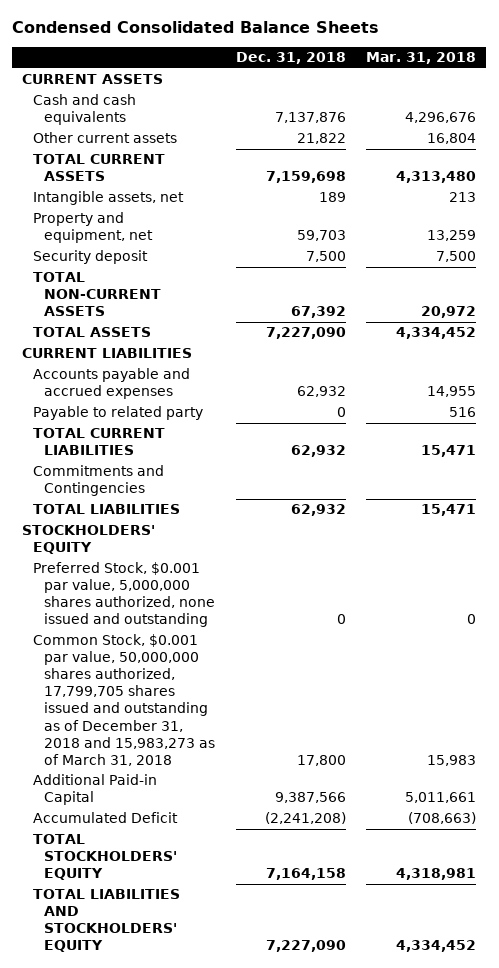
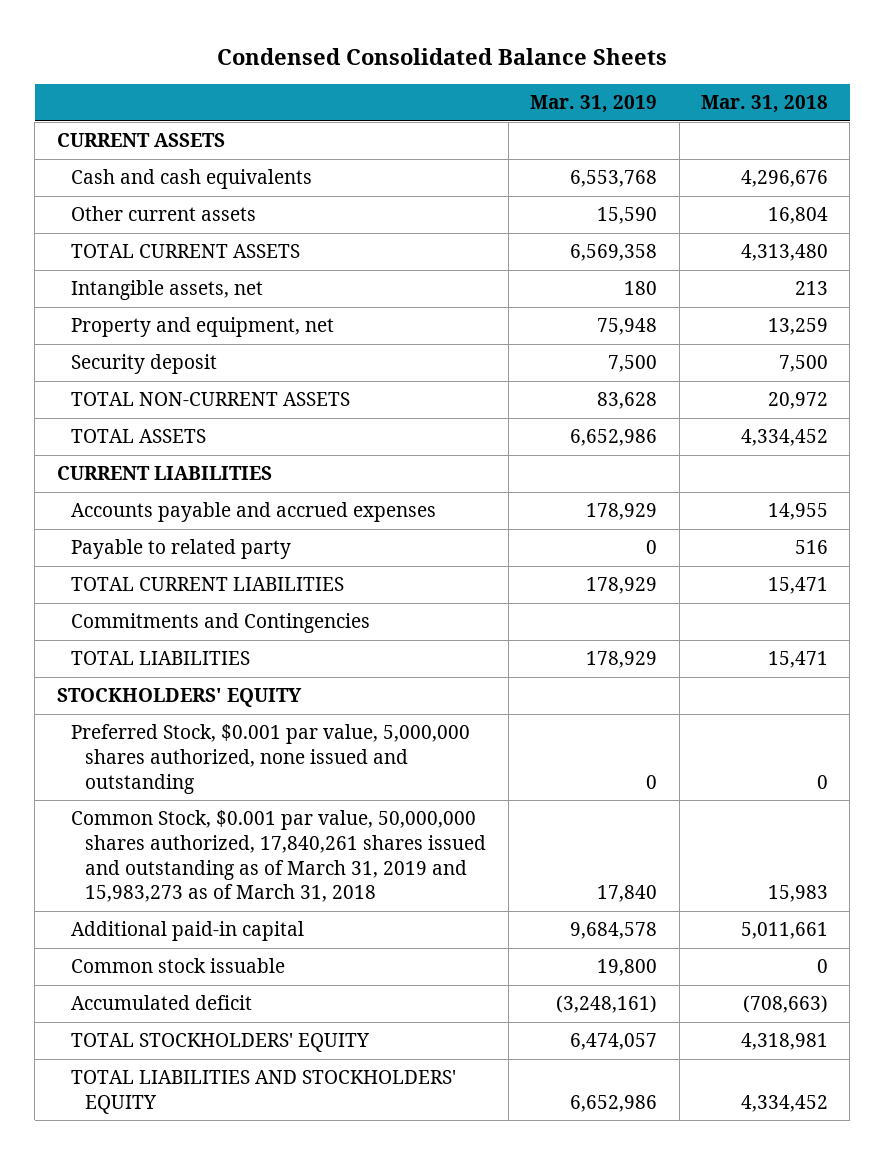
[235,52,346,65] Dec. 31, 2018 -> none
none -> [530,94,658,113] Mar. 31, 2019
[33,634,216,766] Common Stock, $0.001 par value, 50,000,000 shares authorized, 17,799,705 shares issued and outstanding as of December 31, 2018 and 15,983,273 as of March 31, 2018 -> [71,810,487,903] Common Stock, $0.001 par value, 50,000,000 shares authorized, 17,840,261 shares issued and outstanding as of March 31, 2019 and 15,983,273 as of March 31, 2018
[33,774,158,806] Additional Paid-in Capital -> [71,921,305,942] Additional paid-in capital
none -> [71,958,286,974] Common stock issuable
[33,812,179,824] Accumulated Deficit -> [71,995,253,1011] Accumulated deficit

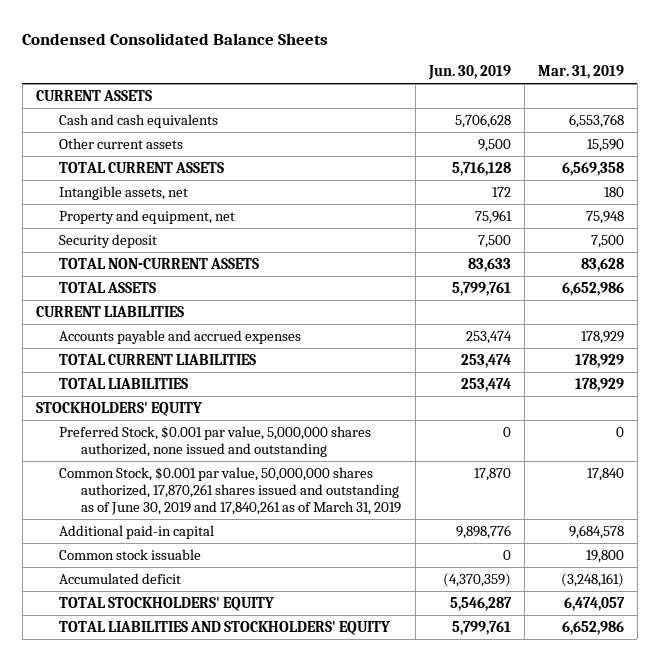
[701,94,829,113] Mar. 31, 2018 -> none
none -> [427,65,511,81] Jun. 30, 2019
[71,539,292,560] Payable to related party -> none
[71,613,371,634] Commitments and Contingencies -> none
[71,810,487,903] Common Stock, $0.001 par value, 50,000,000 shares authorized, 17,840,261 shares issued and outstanding as of March 31, 2019 and 15,983,273 as of March 31, 2018 -> [58,466,402,515] Common Stock, $0.001 par value, 50,000,000 shares authorized, 17,870,261 shares issued and outstanding as of June 30, 2019 and 17,840,261 as of March 31, 2019

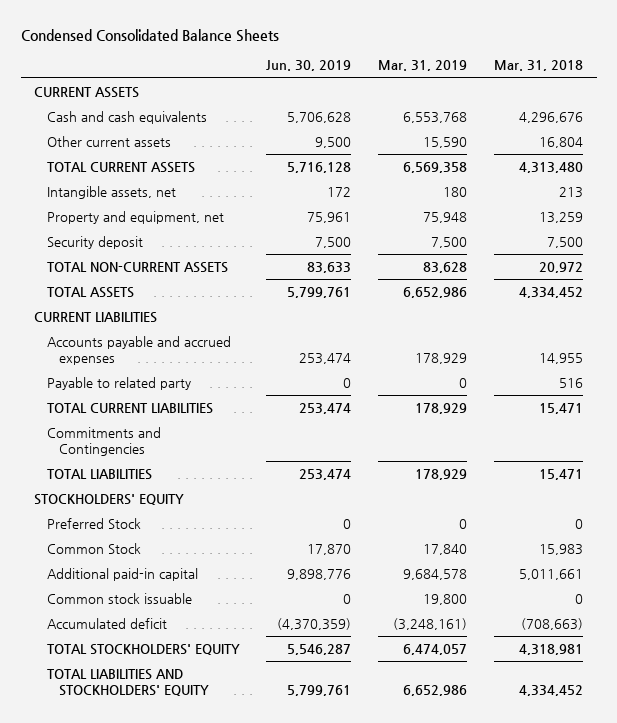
none -> [494,60,584,72] Mar. 31, 2018
none -> [46,377,191,391] Payable to related party
none -> [46,427,161,457] Commitments and Contingencies
[58,425,371,457] Preferred Stock, $0.001 par value, 5,000,000 shares authorized, none issued and outstanding -> [46,518,141,530] Preferred Stock
[58,466,402,515] Common Stock, $0.001 par value, 50,000,000 shares authorized, 17,870,261 shares issued and outstanding as of June 30, 2019 and 17,840,261 as of March 31, 2019 -> [46,543,141,555] Common Stock

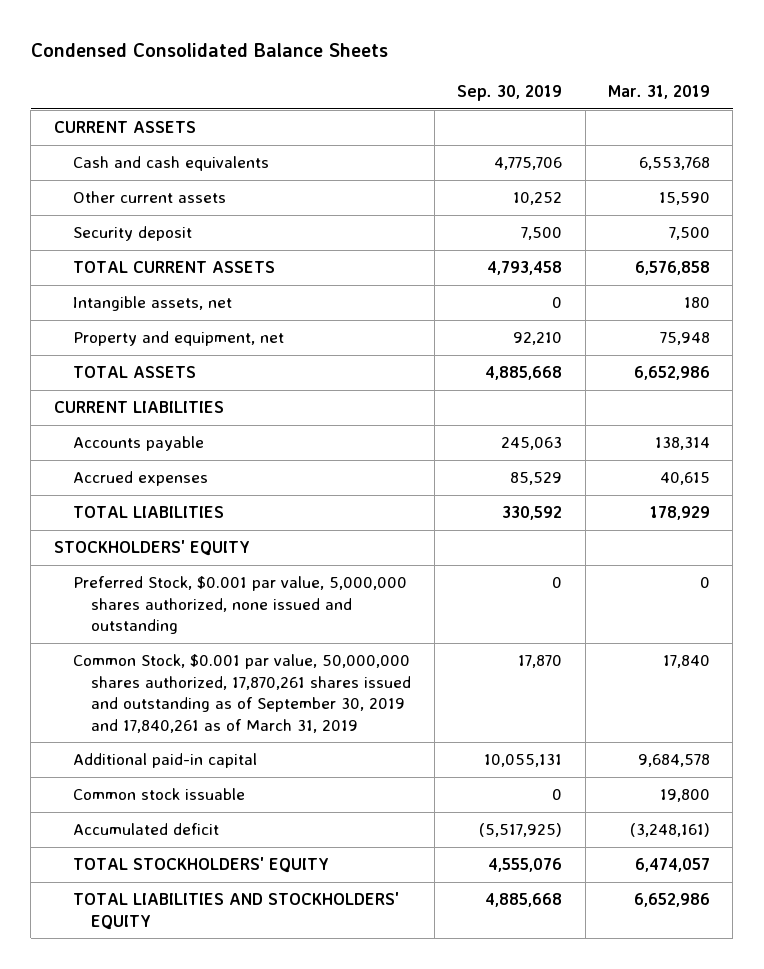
[266,60,352,72] Jun. 30, 2019 -> none
[494,60,584,72] Mar. 31, 2018 -> none
none -> [457,85,563,102] Sep. 30, 2019
[46,236,143,250] Security deposit -> [72,226,192,242] Security deposit
[403,162,468,174] 6,569,358 -> [634,261,710,276] 6,576,858
[46,262,228,274] TOTAL NON-CURRENT ASSETS -> none
[46,336,231,366] Accounts payable and accrued expenses -> none
[46,377,191,391] Payable to related party -> none
[46,403,213,415] TOTAL CURRENT LIABILITIES -> none
[46,427,161,457] Commitments and Contingencies -> none
none -> [72,436,204,452] Accounts payable
none -> [72,471,208,487] Accrued expenses
[46,518,141,530] Preferred Stock -> [72,576,407,635] Preferred Stock, $0.001 par value, 5,000,000 shares authorized, none issued and outstanding
[46,543,141,555] Common Stock -> [72,654,412,733] Common Stock, $0.001 par value, 50,000,000 shares authorized, 17,870,261 shares issued and outstanding as of September 30, 2019 and 17,840,261 as of March 31, 2019

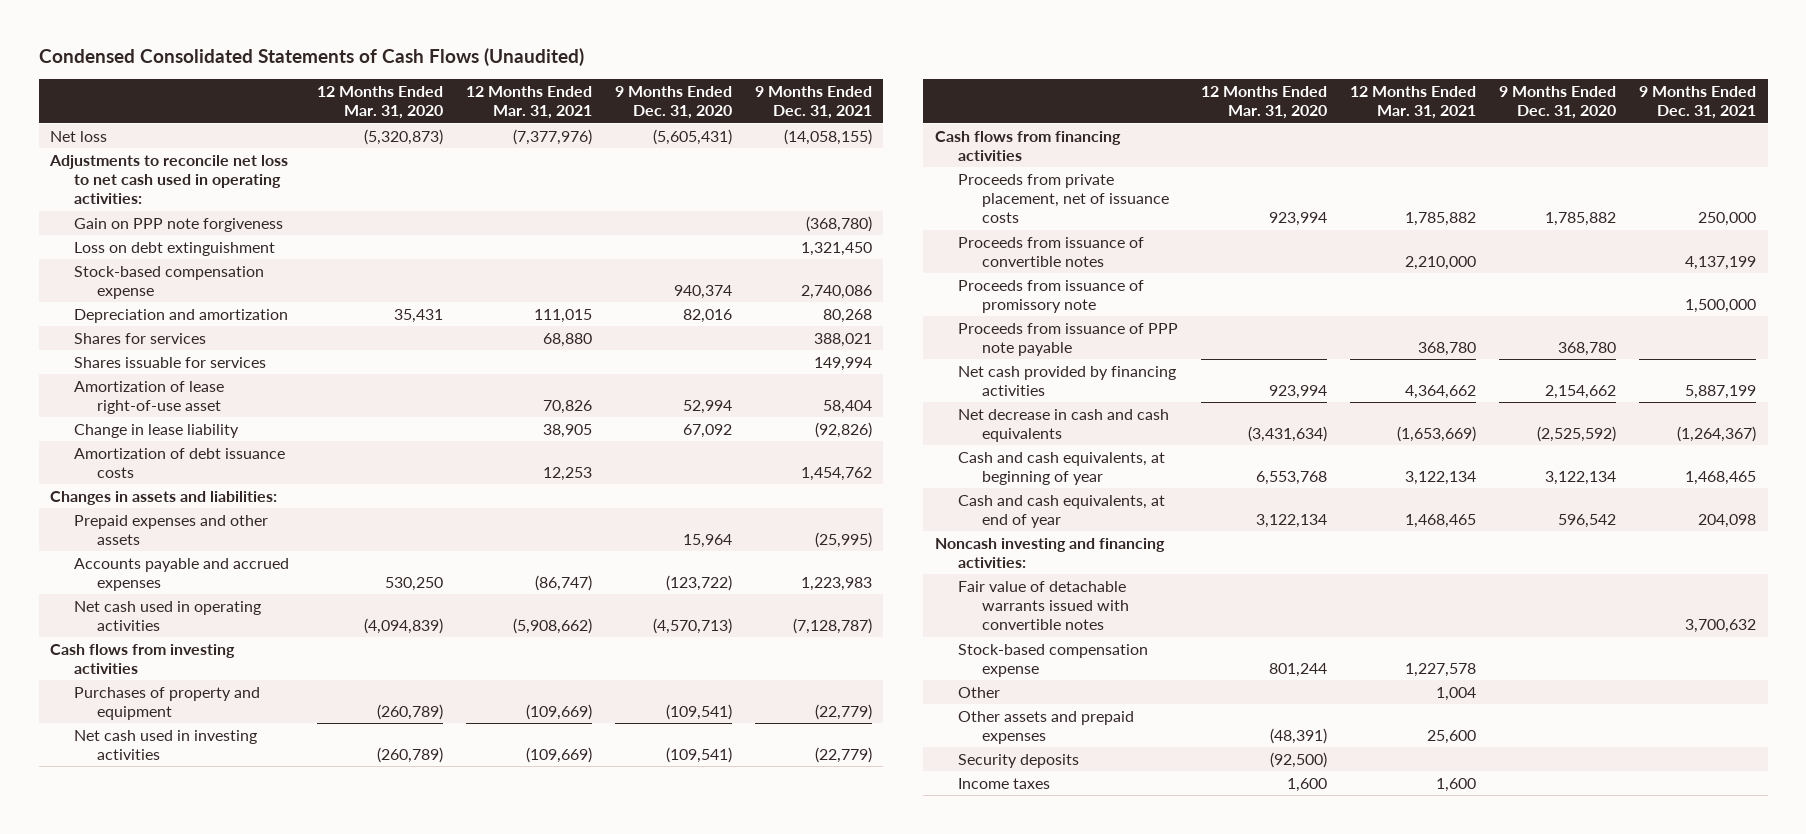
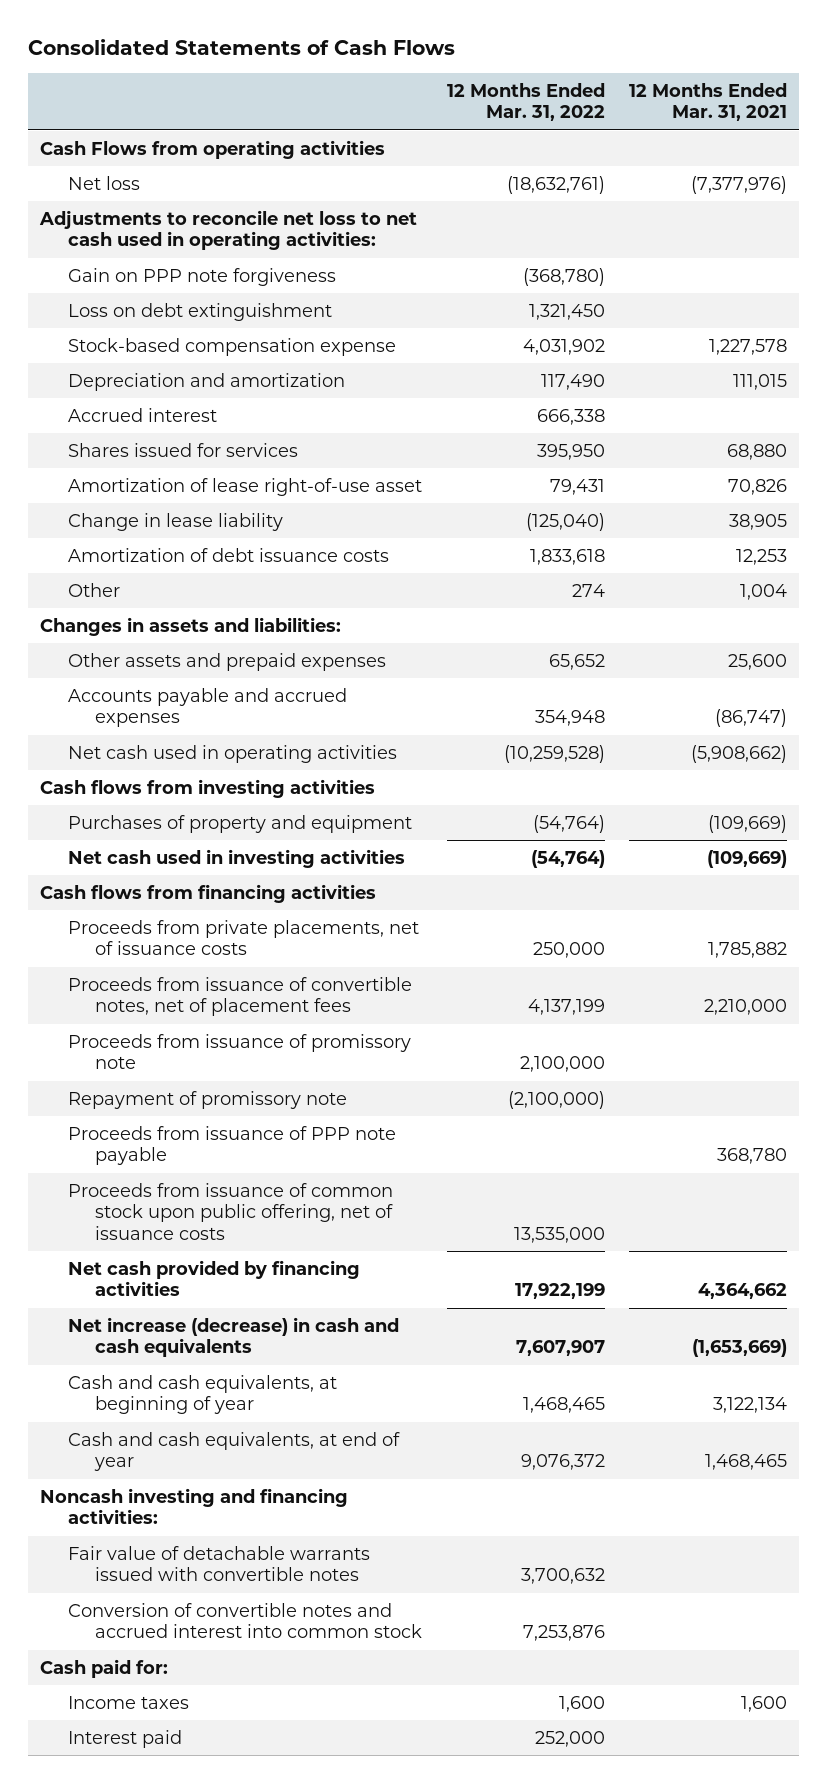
[38,48,584,67] Condensed Consolidated Statements of Cash Flows (Unaudited) -> [27,39,455,56] Consolidated Statements of Cash Flows
[316,86,443,120] 12 Months Ended Mar. 31, 2020 -> none
[614,86,732,120] 9 Months Ended Dec. 31, 2020 -> none
[754,86,872,120] 9 Months Ended Dec. 31, 2021 -> none
none -> [446,82,605,122] 12 Months Ended Mar. 31, 2022
none -> [39,139,385,159] Cash Flows from operating activities
[73,265,264,300] Stock-based compensation expense -> none
[958,643,1149,678] Stock-based compensation expense -> [67,337,396,356] Stock-based compensation expense
[73,356,266,368] Shares issuable for services -> none
none -> [67,407,217,422] Accrued interest
[73,332,206,344] Shares for services -> [67,442,298,457] Shares issued for services
[958,686,1001,698] Other -> [67,582,120,597] Other
[73,514,268,546] Prepaid expenses and other assets -> none
[958,710,1135,745] Other assets and prepaid expenses -> [67,652,386,671] Other assets and prepaid expenses
[958,173,1169,224] Proceeds from private placement, net of issuance costs -> [67,919,419,956] Proceeds from private placements, net of issuance costs
[958,236,1145,268] Proceeds from issuance of convertible notes -> [67,976,412,1017] Proceeds from issuance of convertible notes, net of placement fees
none -> [67,1090,347,1109] Repayment of promissory note
none -> [67,1182,394,1241] Proceeds from issuance of common stock upon public offering, net of issuance costs
[958,408,1170,443] Net decrease in cash and cash equivalents -> [67,1316,399,1358] Net increase (decrease) in cash and cash equivalents
[958,753,1080,768] Security deposits -> none
none -> [67,1602,423,1639] Conversion of convertible notes and accrued interest into common stock
none -> [39,1658,168,1678] Cash paid for:
none -> [67,1729,182,1748] Interest paid

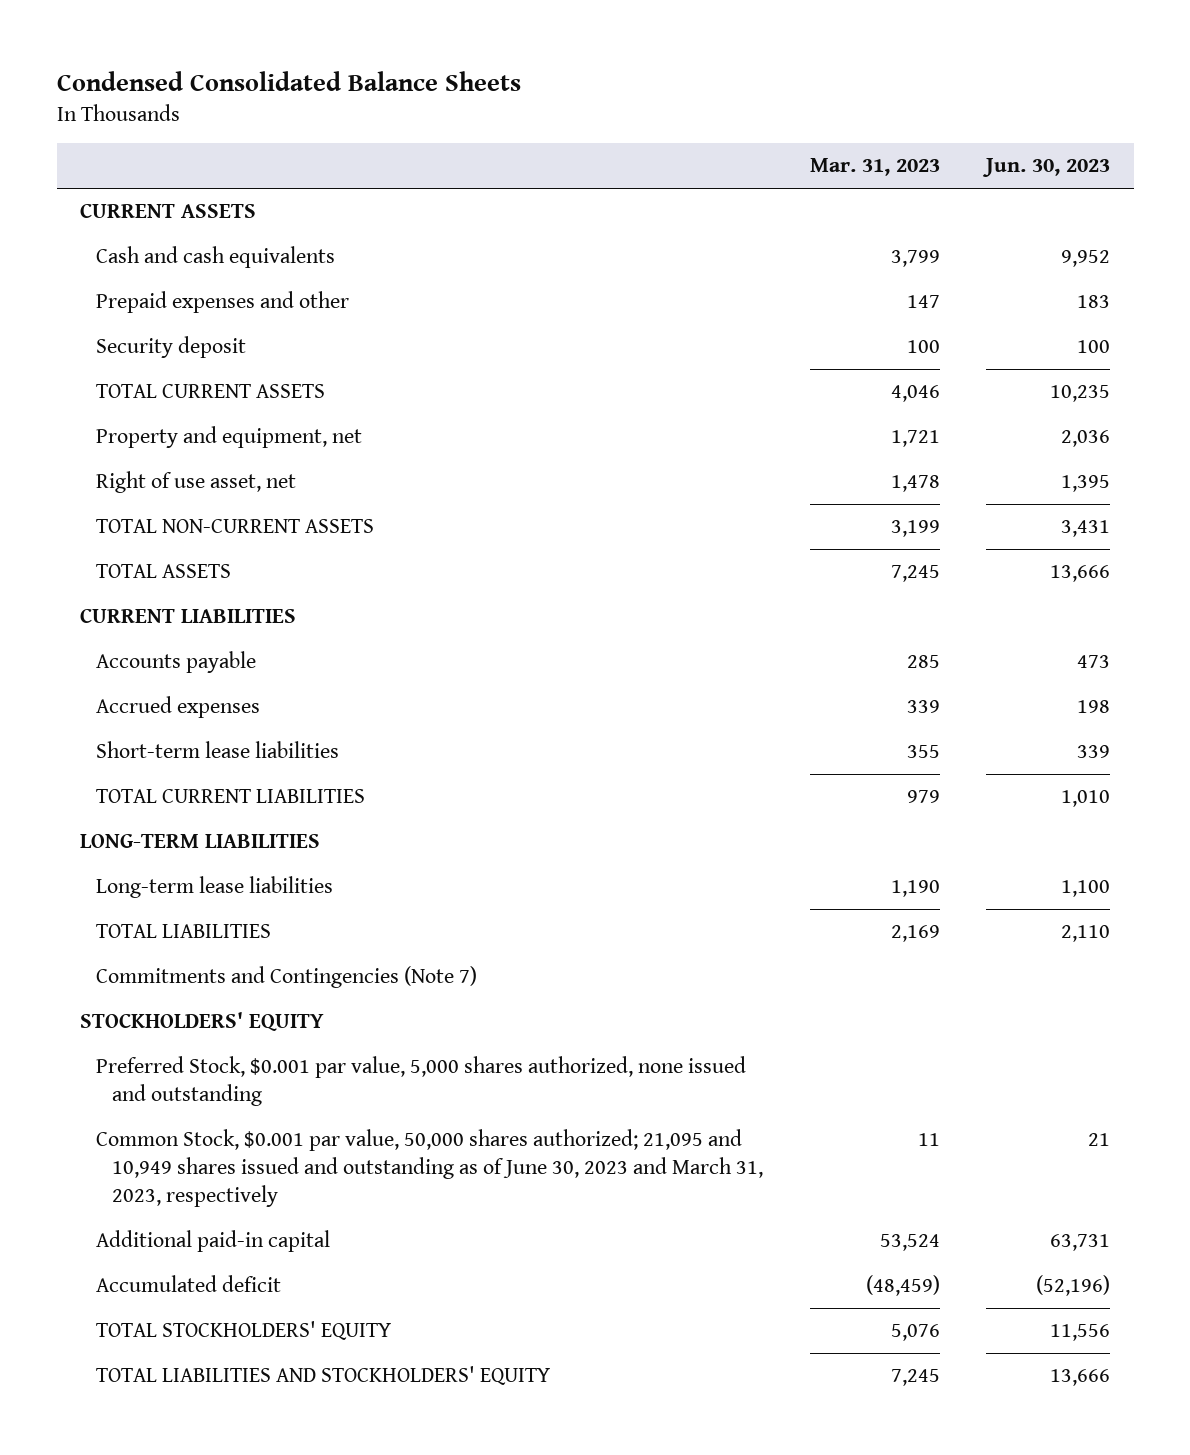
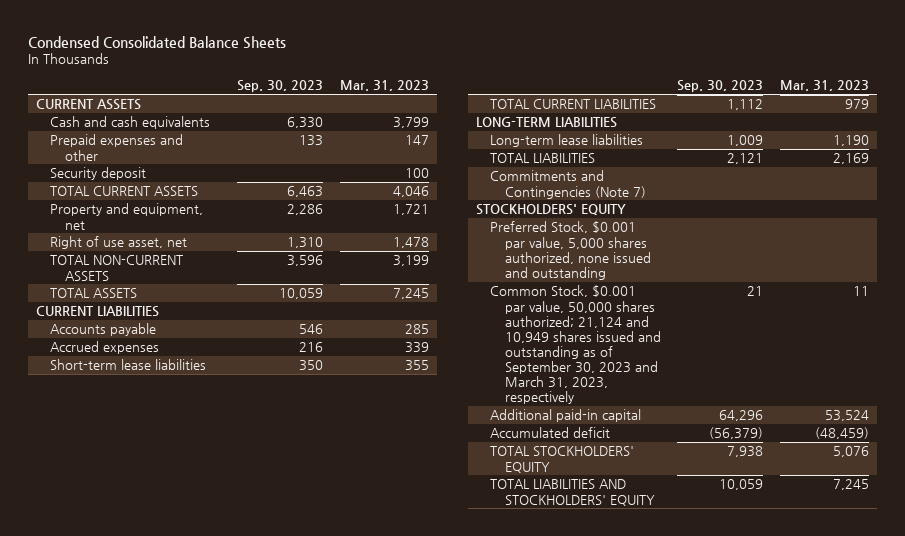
[982,158,1111,178] Jun. 30, 2023 -> none
none -> [237,80,324,93] Sep. 30, 2023
[96,1129,764,1208] Common Stock, $0.001 par value, 50,000 shares authorized; 21,095 and 10,949 shares issued and outstanding as of June 30, 2023 and March 31, 2023, respectively -> [490,285,661,404] Common Stock, $0.001 par value, 50,000 shares authorized; 21,124 and 10,949 shares issued and outstanding as of September 30, 2023 and March 31, 2023, respectively

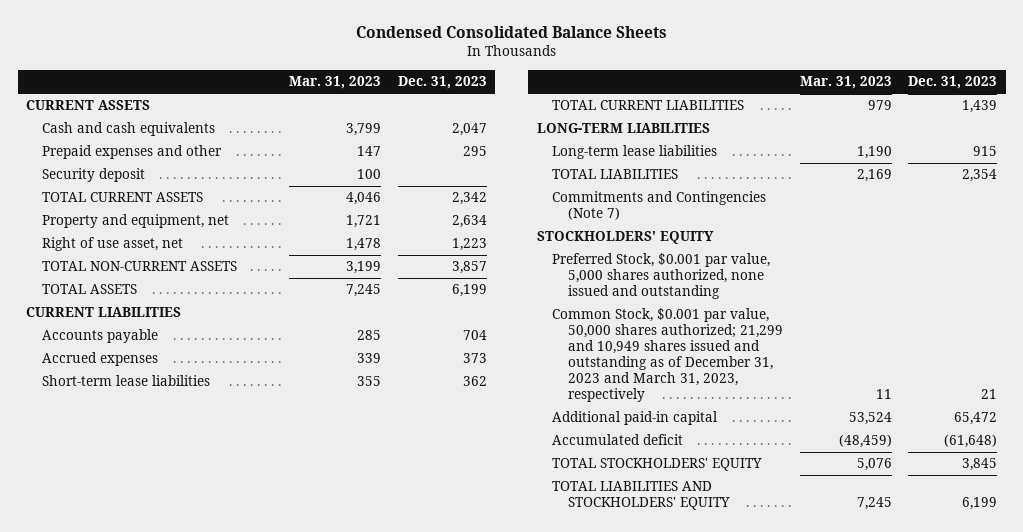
[237,80,324,93] Sep. 30, 2023 -> none
none -> [397,76,487,90] Dec. 31, 2023
[490,285,661,404] Common Stock, $0.001 par value, 50,000 shares authorized; 21,124 and 10,949 shares issued and outstanding as of September 30, 2023 and March 31, 2023, respectively -> [552,308,783,403] Common Stock, $0.001 par value, 50,000 shares authorized; 21,299 and 10,949 shares issued and outstanding as of December 31, 2023 and March 31, 2023, respectively

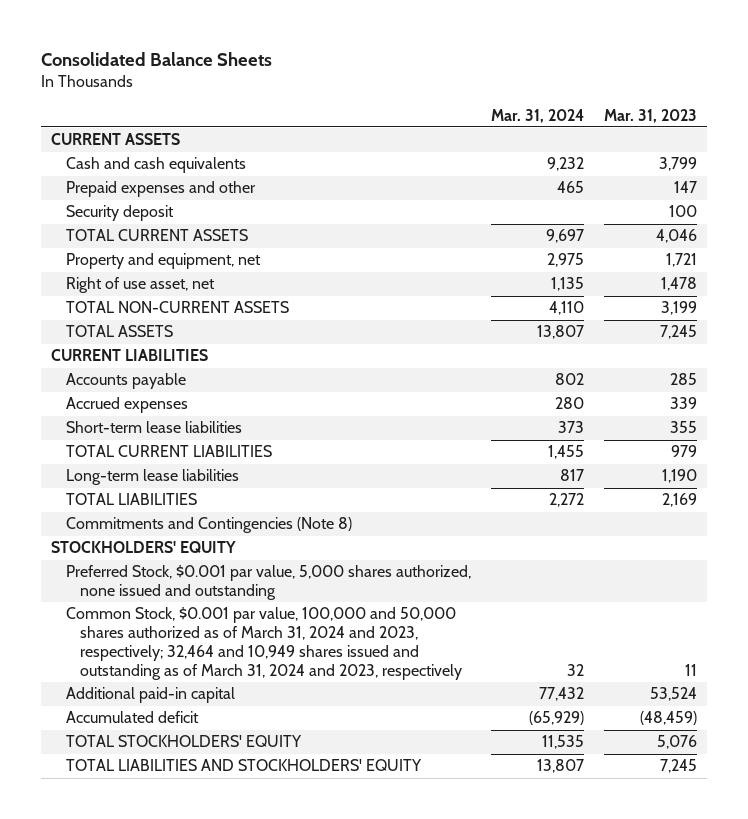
[355,26,667,39] Condensed Consolidated Balance Sheets -> [41,51,273,66] Consolidated Balance Sheets
[397,76,487,90] Dec. 31, 2023 -> none
none -> [490,108,584,123] Mar. 31, 2024
[536,123,710,134] LONG-TERM LIABILITIES -> none
[552,191,767,221] Commitments and Contingencies (Note 7) -> [65,517,352,534] Commitments and Contingencies (Note 8)
[552,308,783,403] Common Stock, $0.001 par value, 50,000 shares authorized; 21,299 and 10,949 shares issued and outstanding as of December 31, 2023 and March 31, 2023, respectively -> [65,607,463,681] Common Stock, $0.001 par value, 100,000 and 50,000 shares authorized as of March 31, 2024 and 2023, respectively; 32,464 and 10,949 shares issued and outstanding as of March 31, 2024 and 2023, respectively

